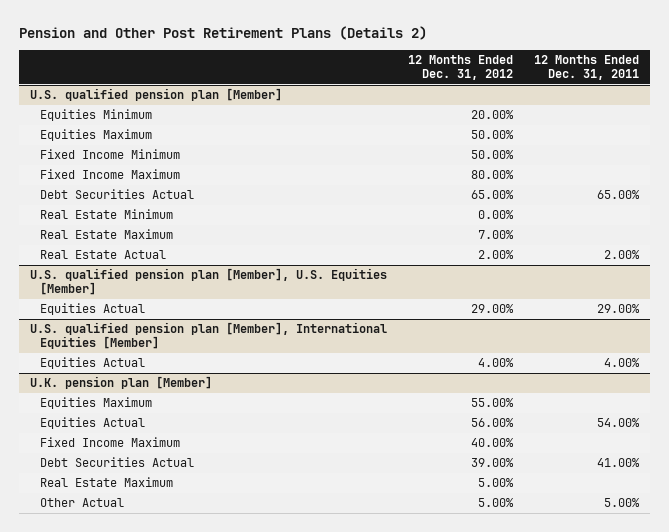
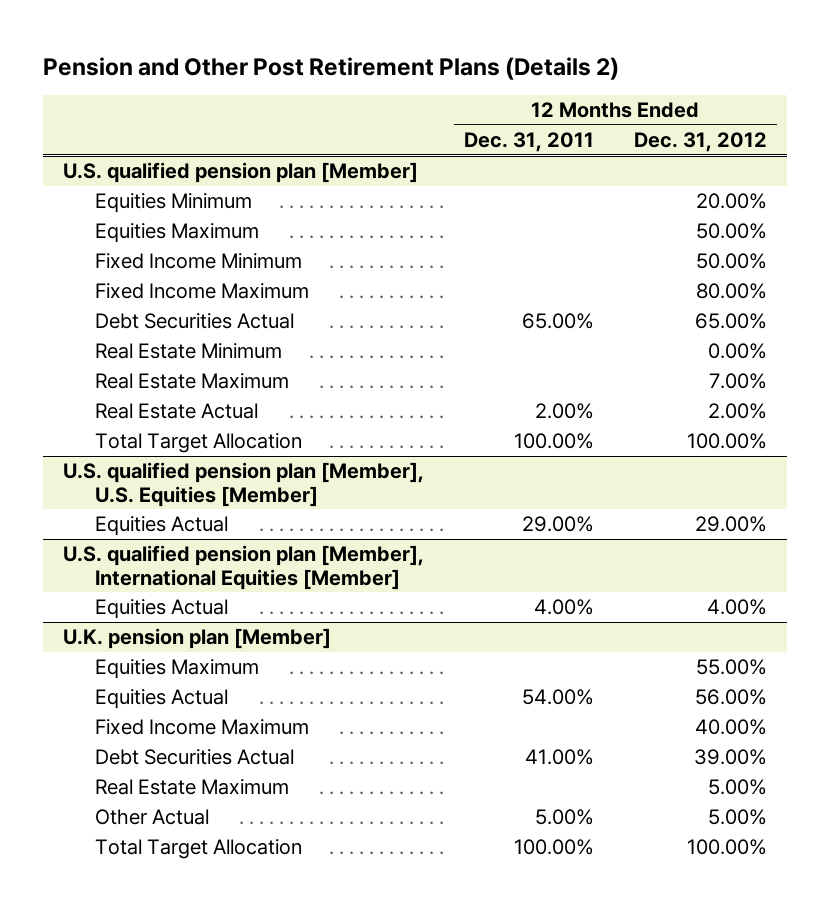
none -> [95,433,303,454] Total Target Allocation
none -> [95,839,303,860] Total Target Allocation

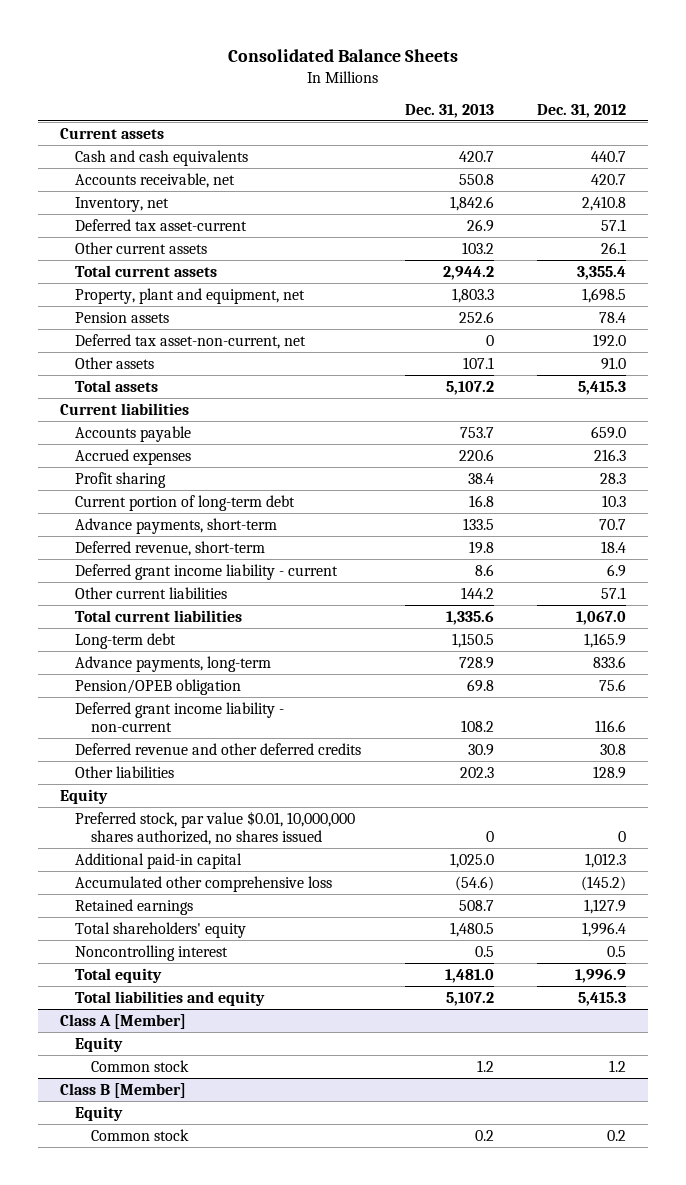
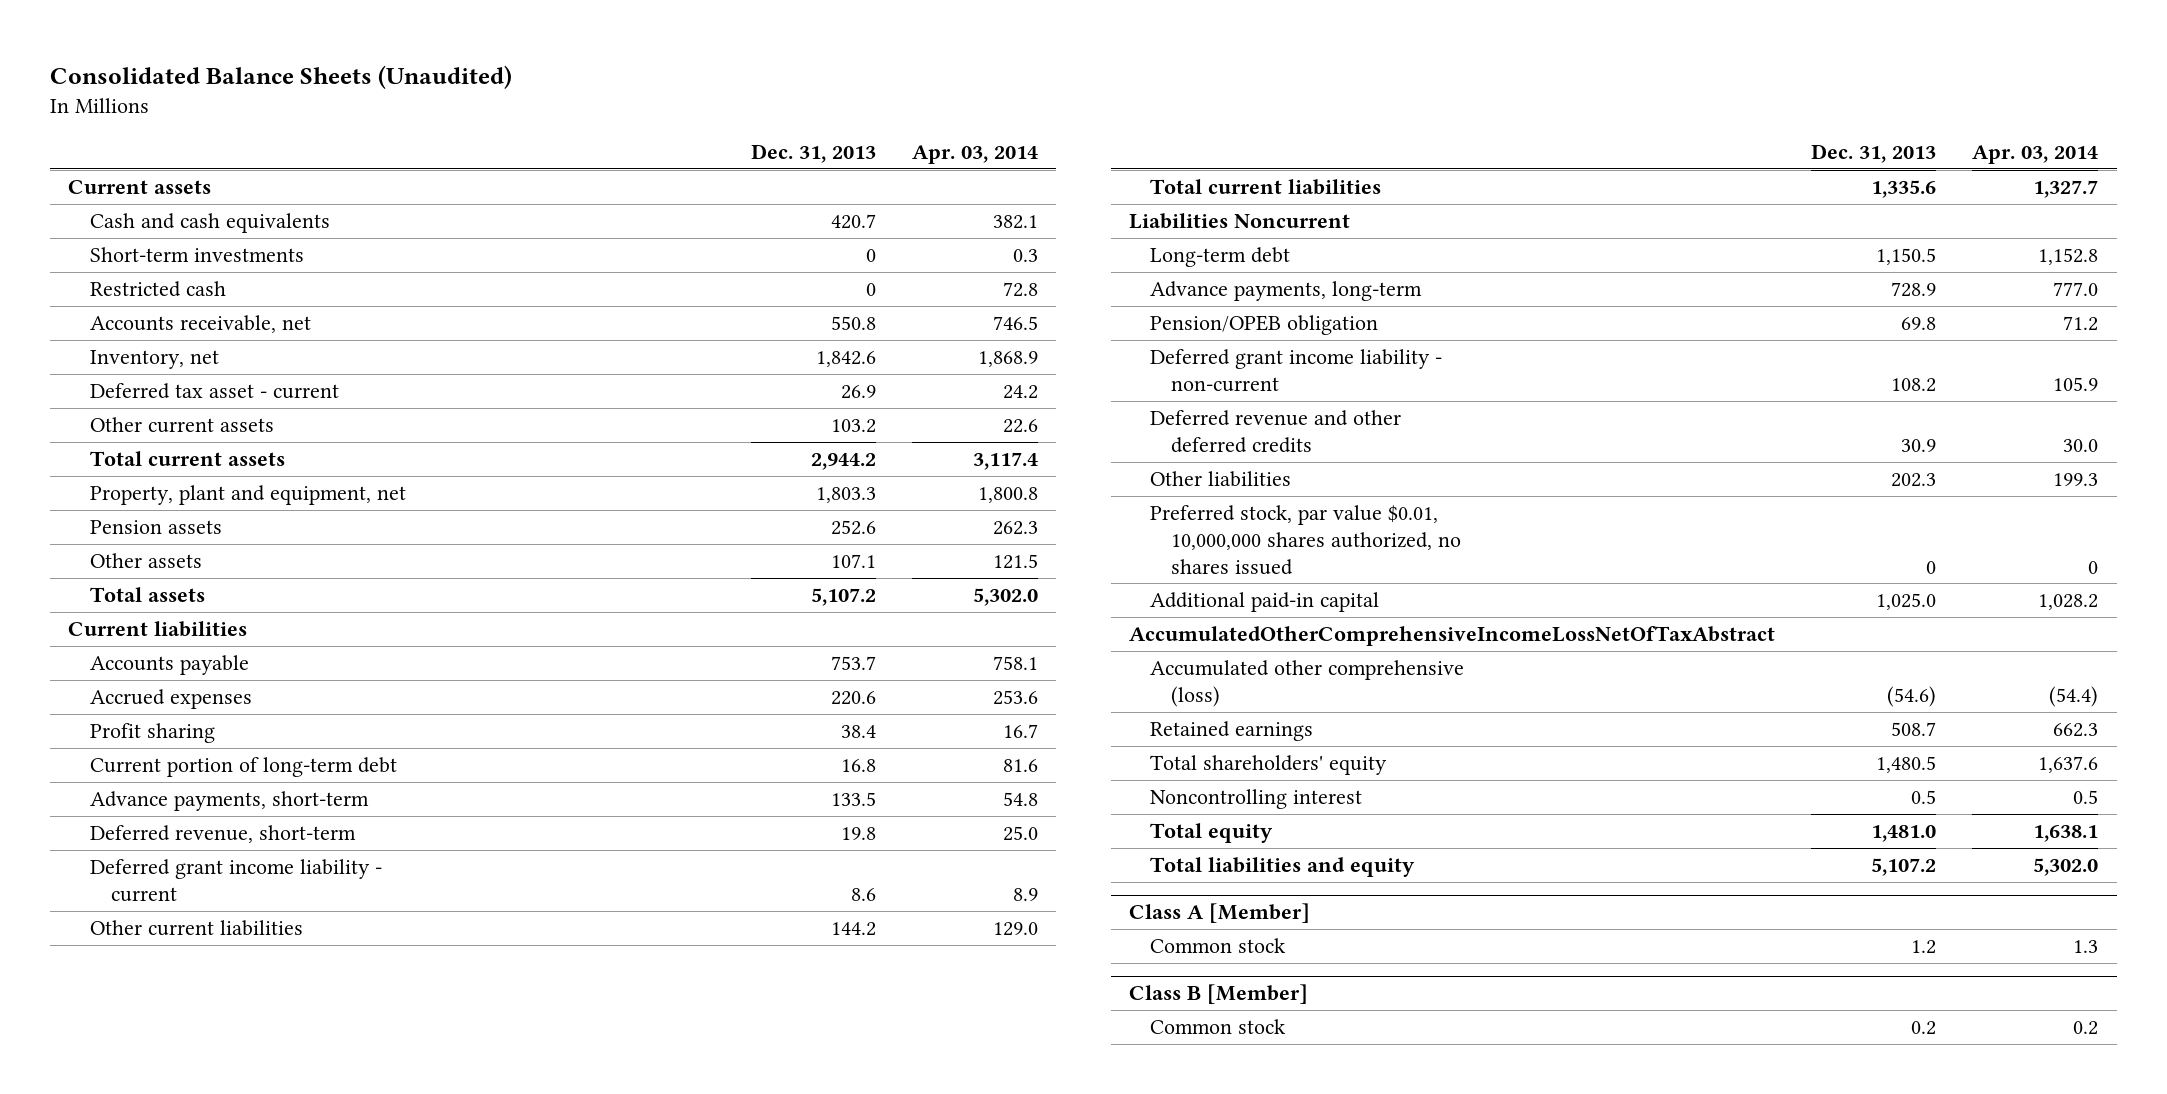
[228,49,459,63] Consolidated Balance Sheets -> [50,65,513,90] Consolidated Balance Sheets (Unaudited)
[537,103,627,118] Dec. 31, 2012 -> none
none -> [912,145,1039,165] Apr. 03, 2014
none -> [89,246,304,262] Short-term investments
none -> [89,280,226,297] Restricted cash
[75,218,248,231] Deferred tax asset-current -> [89,382,339,399] Deferred tax asset - current
[75,333,307,349] Deferred tax asset-non-current, net -> none
none -> [1128,212,1350,229] Liabilities Noncurrent
[60,788,109,804] Equity -> none
none -> [1128,625,1775,646] AccumulatedOtherComprehensiveIncomeLossNetOfTaxAbstract
[75,875,333,892] Accumulated other comprehensive loss -> [1149,659,1464,707] Accumulated other comprehensive (loss)
[75,1036,124,1052] Equity -> none
[75,1105,124,1121] Equity -> none

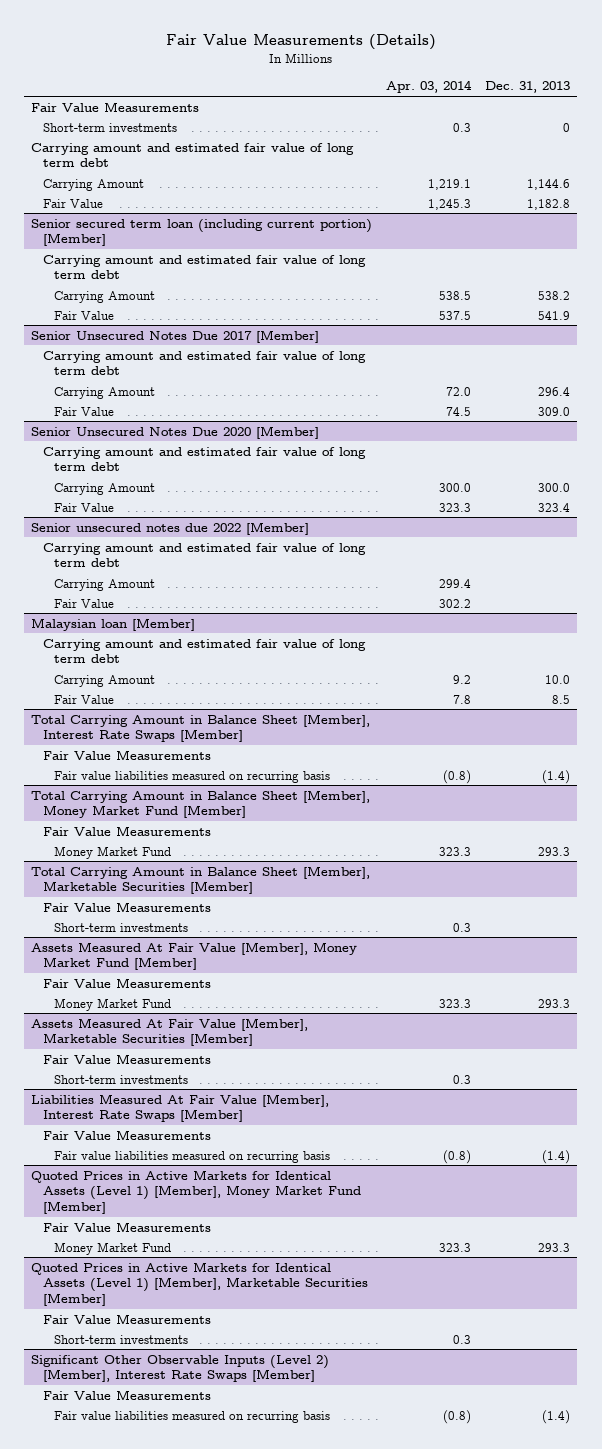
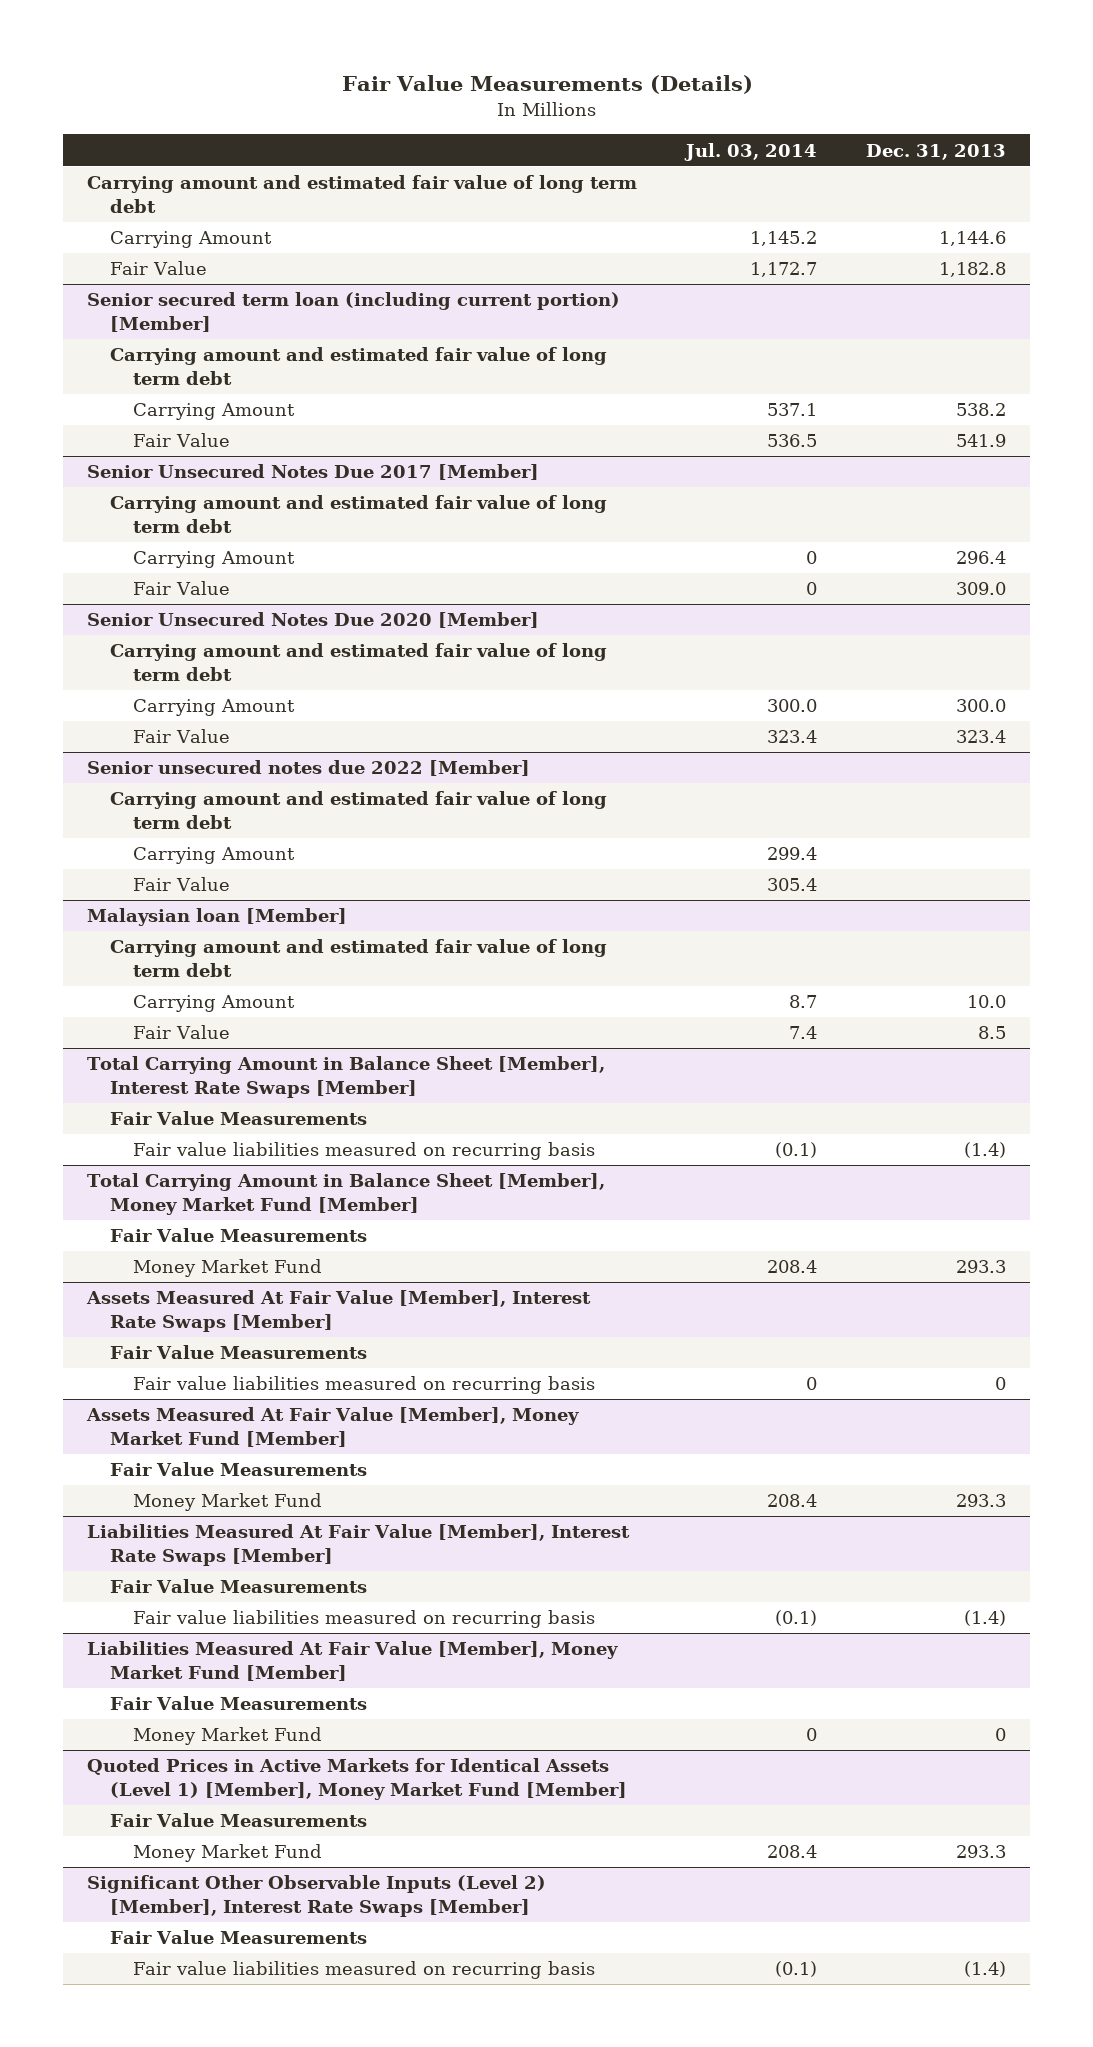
[386,80,473,94] Apr. 03, 2014 -> none
none -> [684,142,818,161] Jul. 03, 2014
[31,101,200,112] Fair Value Measurements -> none
[42,122,177,132] Short-term investments -> none
[31,865,371,895] Total Carrying Amount in Balance Sheet [Member], Marketable Securities [Member] -> none
none -> [86,1290,592,1332] Assets Measured At Fair Value [Member], Interest Rate Swaps [Member]
[54,922,189,932] Short-term investments -> none
none -> [133,1376,596,1395] Fair value liabilities measured on recurring basis
[31,1017,309,1047] Assets Measured At Fair Value [Member], Marketable Securities [Member] -> none
[42,1053,211,1064] Fair Value Measurements -> none
[54,1074,189,1084] Short-term investments -> none
none -> [87,1641,619,1681] Liabilities Measured At Fair Value [Member], Money Market Fund [Member]
none -> [110,1696,368,1711] Fair Value Measurements
none -> [133,1727,323,1746] Money Market Fund
[31,1261,368,1307] Quoted Prices in Active Markets for Identical Assets (Level 1) [Member], Marketable Securities [Member] -> none
[42,1313,211,1324] Fair Value Measurements -> none
[54,1334,189,1344] Short-term investments -> none

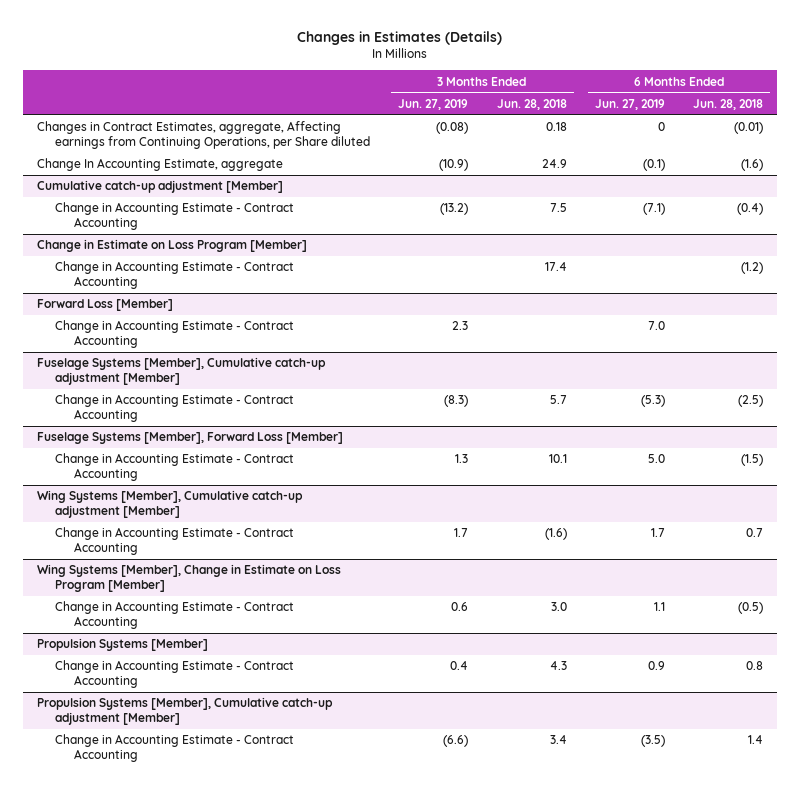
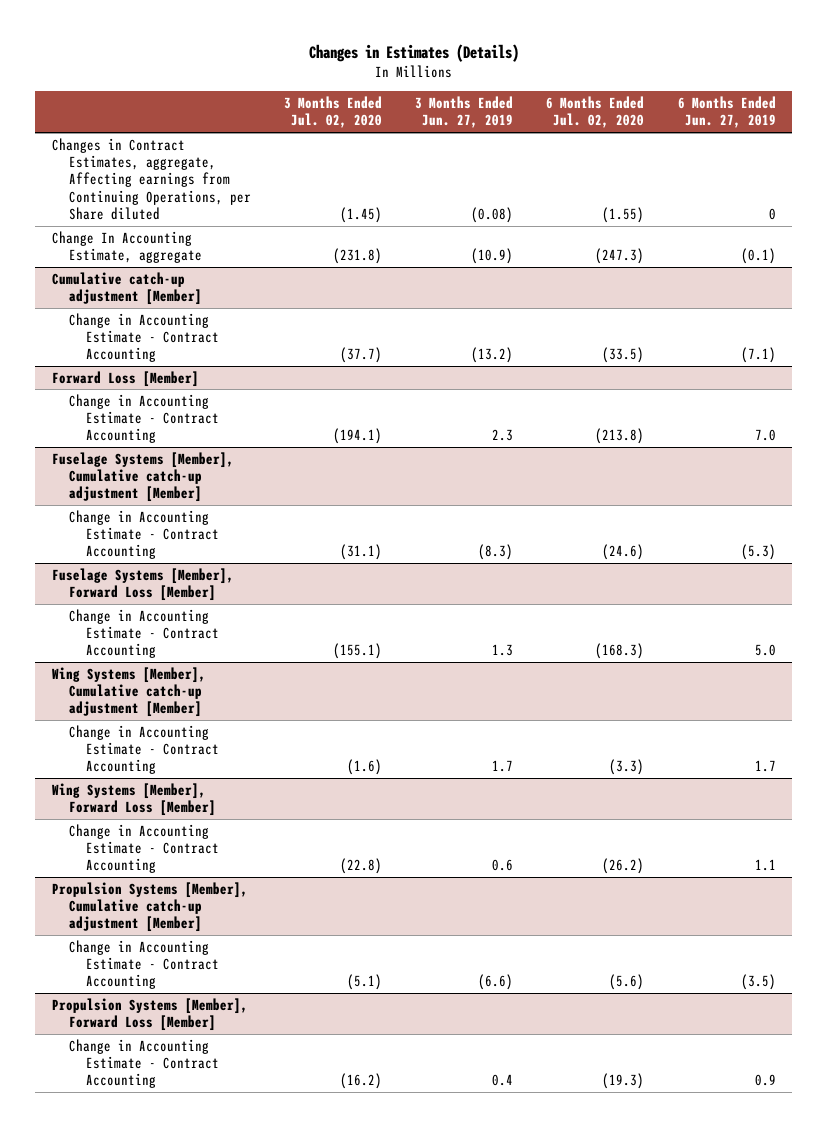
[496,98,567,110] Jun. 28, 2018 -> none
[692,98,763,110] Jun. 28, 2018 -> none
none -> [284,96,383,129] 3 Months Ended Jul. 02, 2020
none -> [546,96,645,129] 6 Months Ended Jul. 02, 2020
[36,239,307,253] Change in Estimate on Loss Program [Member] -> none
[55,261,295,290] Change in Accounting Estimate - Contract Accounting -> none
[36,564,341,593] Wing Systems [Member], Change in Estimate on Loss Program [Member] -> none
none -> [51,782,216,817] Wing Systems [Member], Forward Loss [Member]
[36,638,208,652] Propulsion Systems [Member] -> none
[55,660,295,689] Change in Accounting Estimate - Contract Accounting -> none
none -> [51,997,248,1032] Propulsion Systems [Member], Forward Loss [Member]
none -> [68,1038,219,1089] Change in Accounting Estimate - Contract Accounting

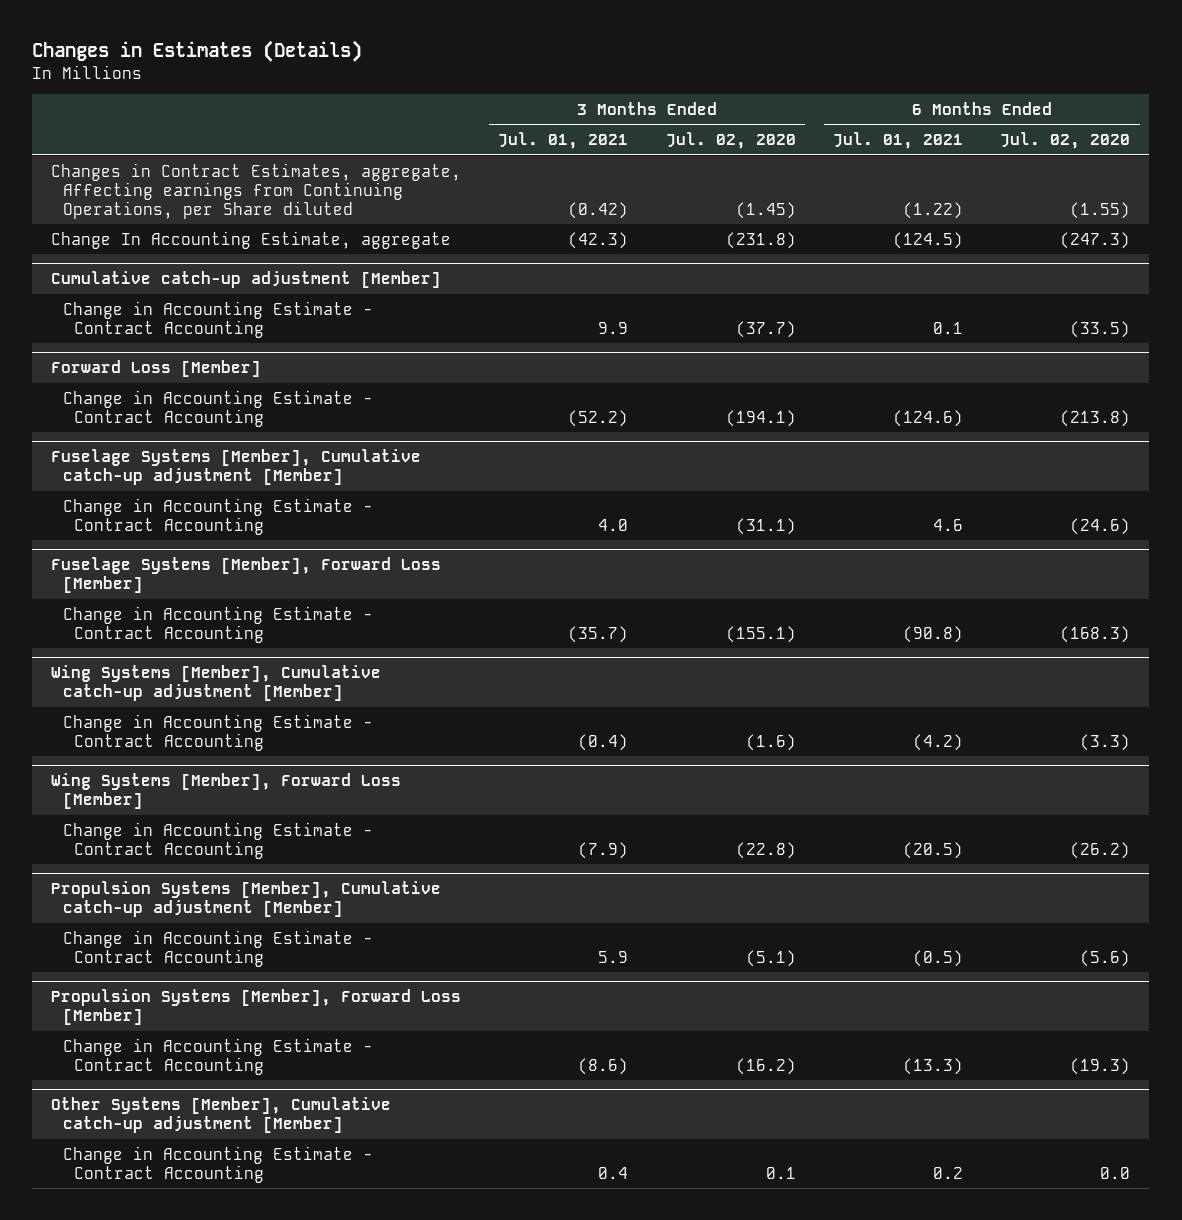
[415,96,514,129] 3 Months Ended Jun. 27, 2019 -> none
[677,96,776,129] 6 Months Ended Jun. 27, 2019 -> none
none -> [498,132,629,150] Jul. 01, 2021
none -> [833,132,964,150] Jul. 01, 2021
none -> [51,1097,392,1134] Other Systems [Member], Cumulative catch-up adjustment [Member]
none -> [62,1145,373,1183] Change in Accounting Estimate - Contract Accounting

